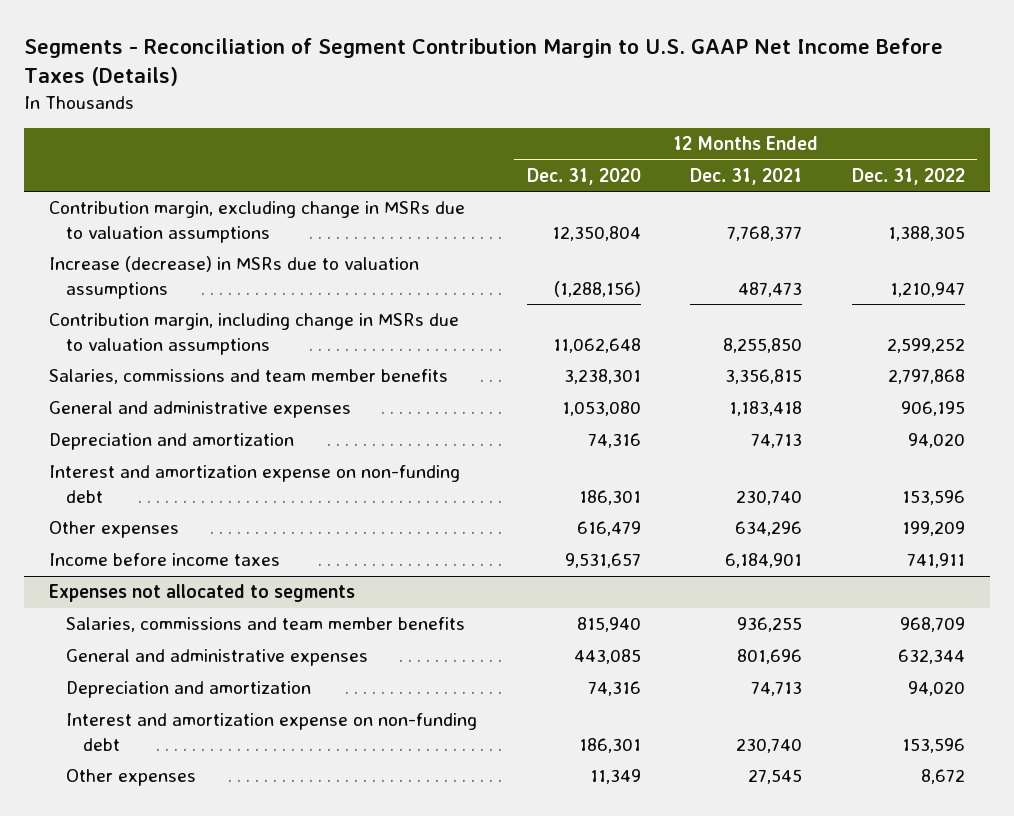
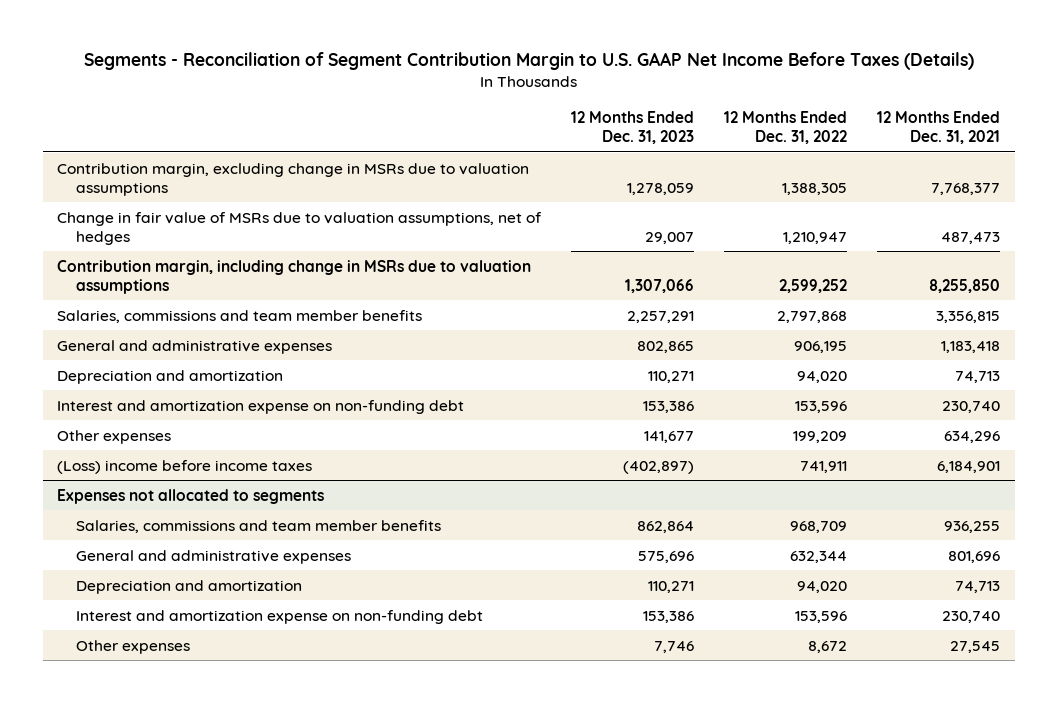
[526,168,641,186] Dec. 31, 2020 -> none
none -> [571,110,695,144] 12 Months Ended Dec. 31, 2023
[49,256,420,299] Increase (decrease) in MSRs due to valuation assumptions -> [57,211,543,245] Change in fair value of MSRs due to valuation assumptions, net of hedges
[49,553,281,567] Income before income taxes -> [57,459,313,474] (Loss) income before income taxes

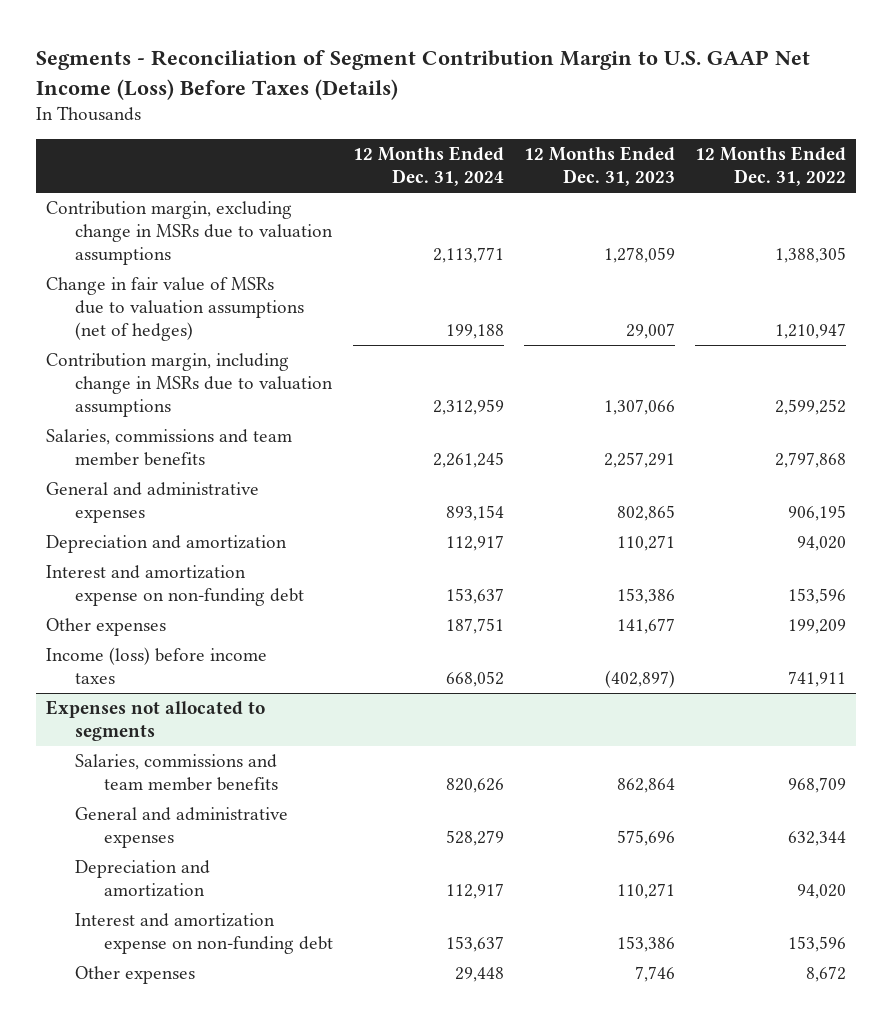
[83,52,974,71] Segments - Reconciliation of Segment Contribution Margin to U.S. GAAP Net Income Before Taxes (Details) -> [35,50,810,100] Segments - Reconciliation of Segment Contribution Margin to U.S. GAAP Net Income (Loss) Before Taxes (Details)
[876,110,1000,144] 12 Months Ended Dec. 31, 2021 -> none
none -> [352,146,504,187] 12 Months Ended Dec. 31, 2024
[57,211,543,245] Change in fair value of MSRs due to valuation assumptions, net of hedges -> [45,277,304,342] Change in fair value of MSRs due to valuation assumptions (net of hedges)
[57,459,313,474] (Loss) income before income taxes -> [45,647,267,685] Income (loss) before income taxes

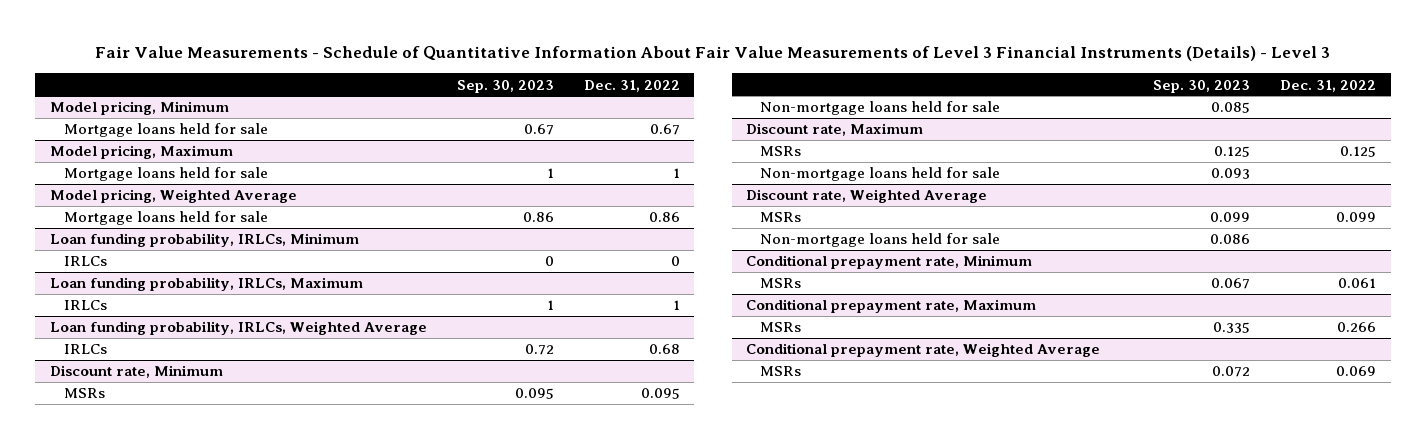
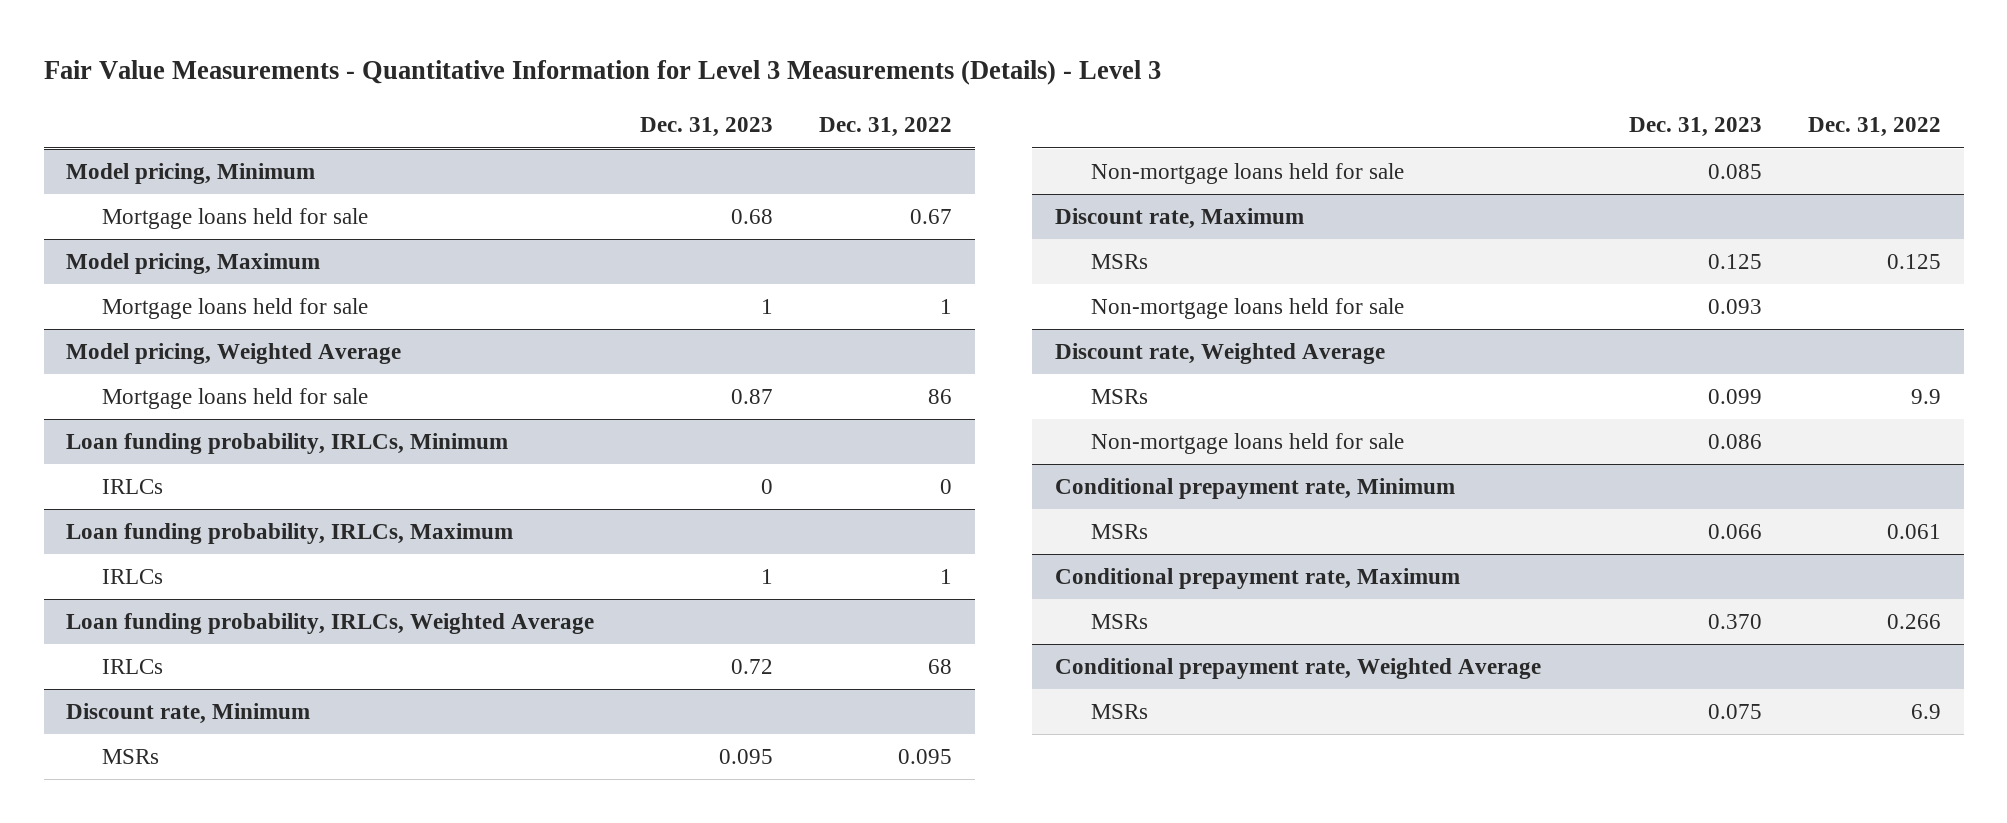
[95,46,1331,62] Fair Value Measurements - Schedule of Quantitative Information About Fair Value Measurements of Level 3 Financial Instruments (Details) - Level 3 -> [43,60,1161,86] Fair Value Measurements - Quantitative Information for Level 3 Measurements (Details) - Level 3
[456,79,554,93] Sep. 30, 2023 -> none
none -> [640,117,774,138] Dec. 31, 2023
[648,212,680,223] 0.86 -> [927,389,952,405] 86
[648,344,680,355] 0.68 -> [927,659,952,675] 68
[1335,212,1376,223] 0.099 -> [1910,389,1941,405] 9.9
[1335,366,1376,377] 0.069 -> [1910,704,1941,720] 6.9

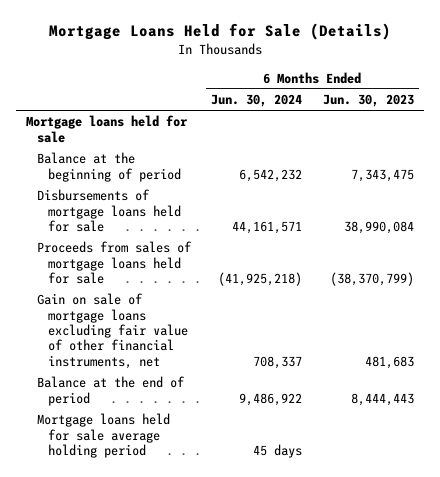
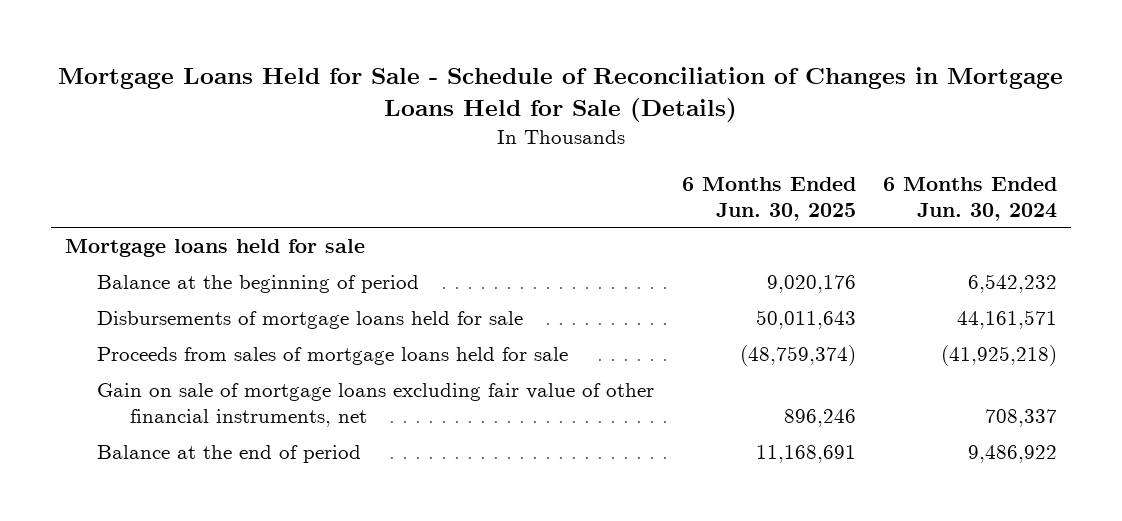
[48,23,391,41] Mortgage Loans Held for Sale (Details) -> [57,66,1063,123] Mortgage Loans Held for Sale - Schedule of Reconciliation of Changes in Mortgage Loans Held for Sale (Details)
[322,94,414,108] Jun. 30, 2023 -> none
none -> [681,176,856,221] 6 Months Ended Jun. 30, 2025
[37,413,171,458] Mortgage loans held for sale average holding period -> none

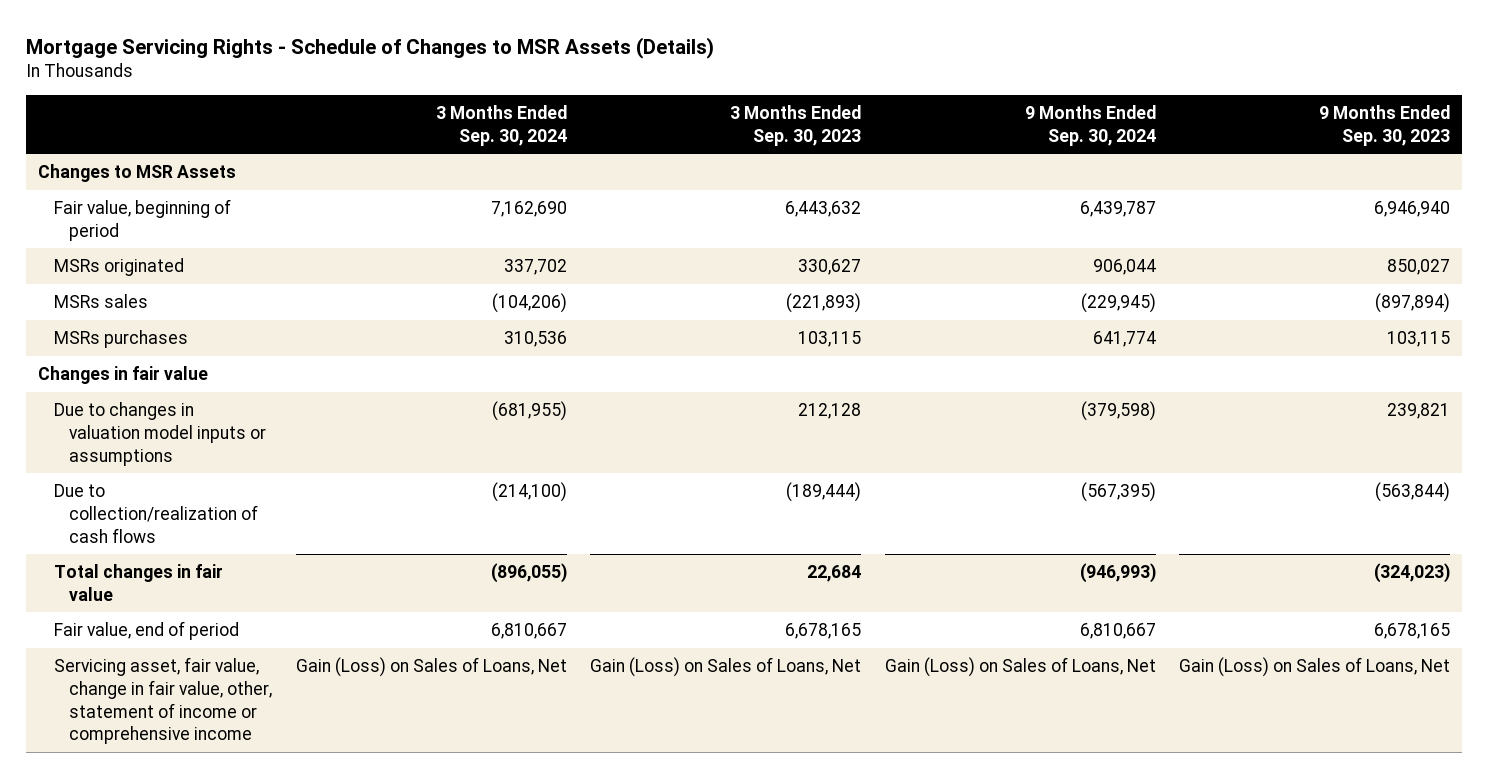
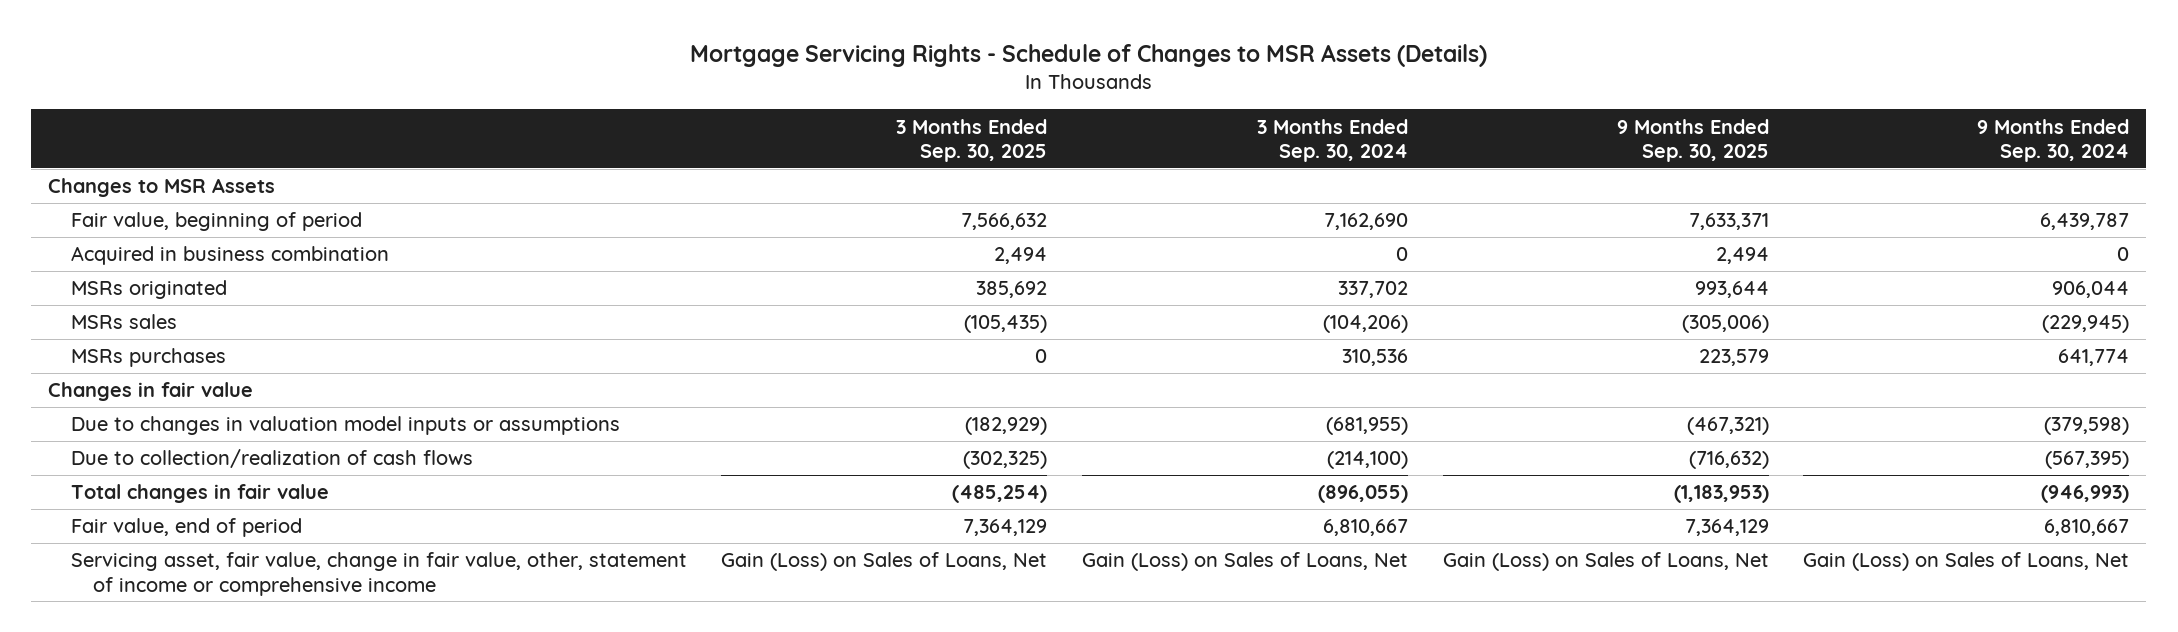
[730,104,862,146] 3 Months Ended Sep. 30, 2023 -> none
[1319,104,1451,146] 9 Months Ended Sep. 30, 2023 -> none
none -> [896,118,1048,162] 3 Months Ended Sep. 30, 2025
none -> [1616,118,1769,162] 9 Months Ended Sep. 30, 2025
none -> [70,246,389,266] Acquired in business combination

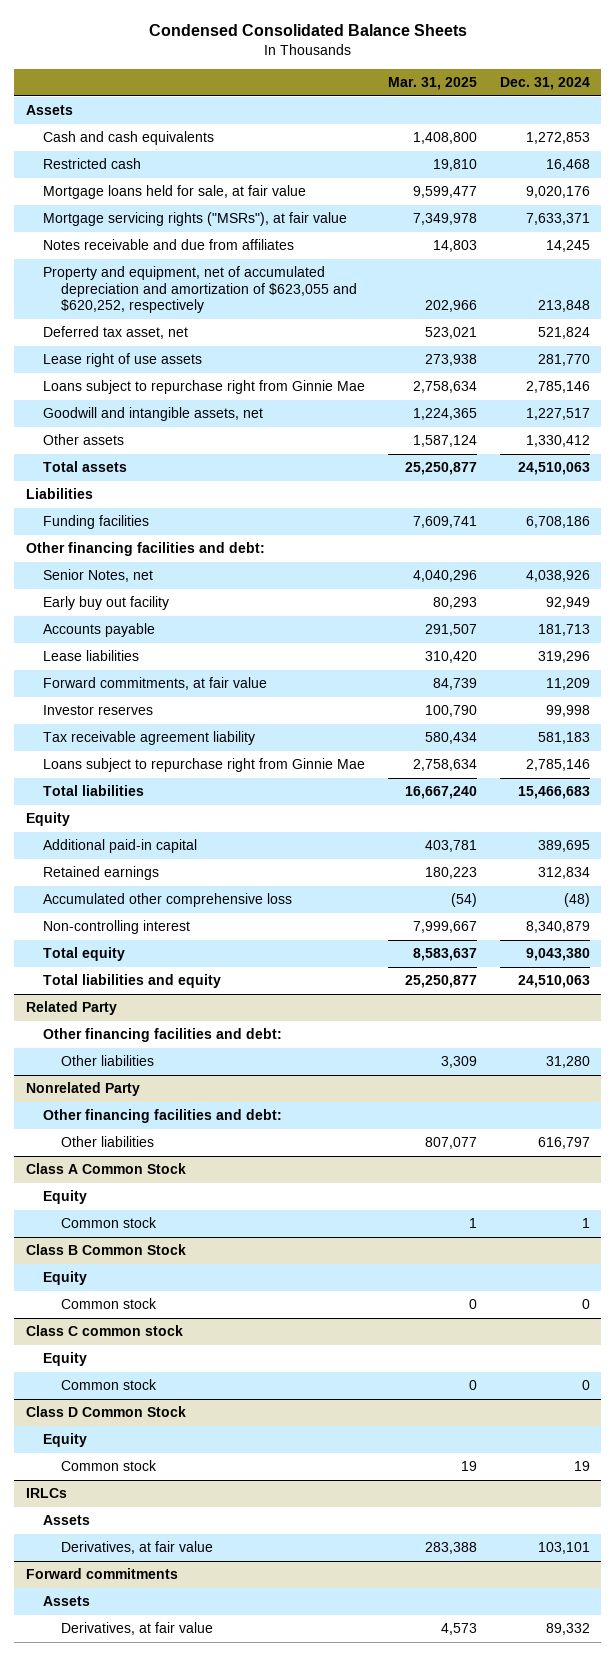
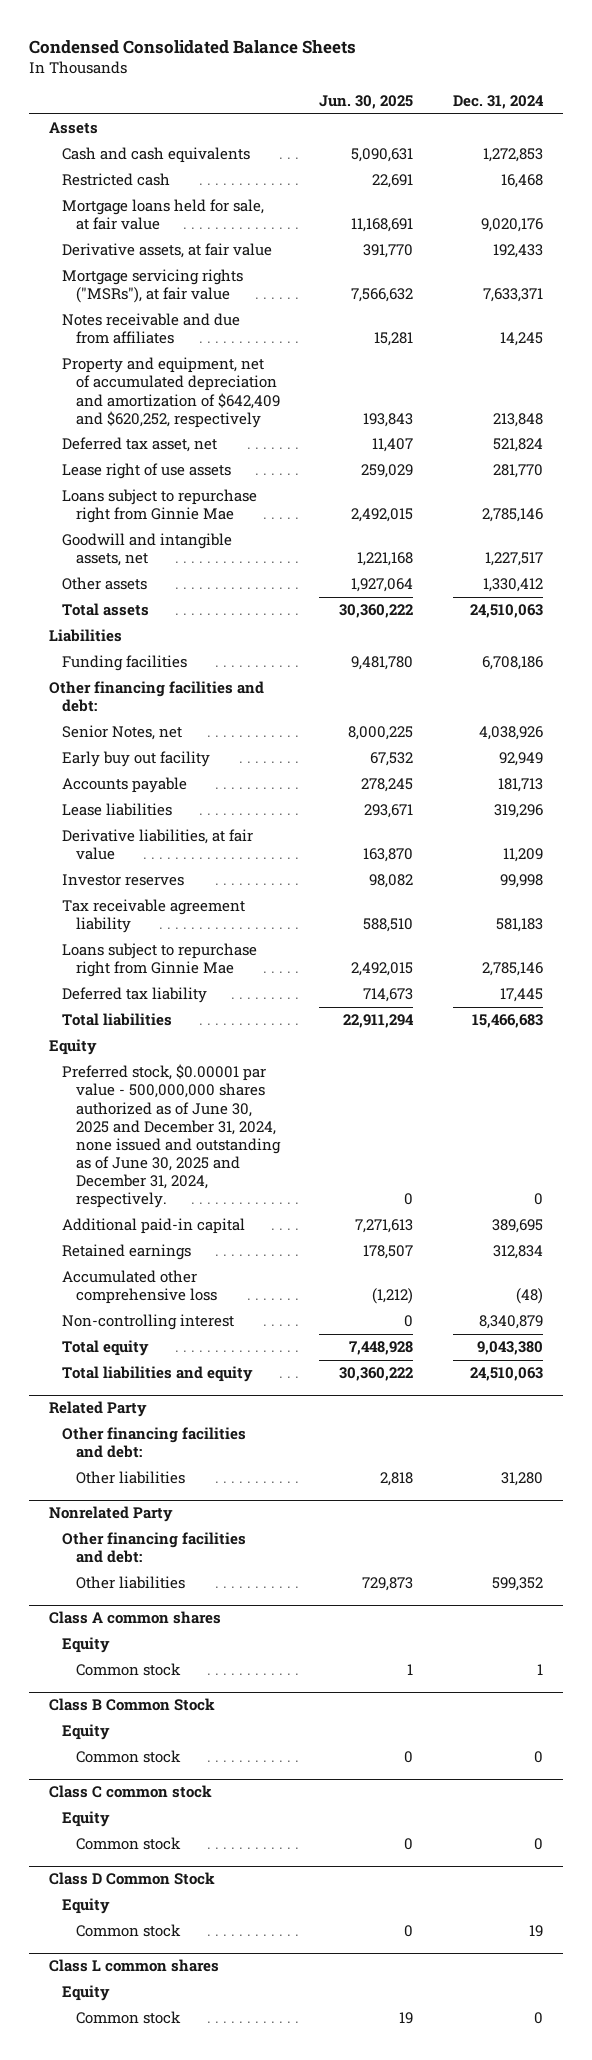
[387,77,477,91] Mar. 31, 2025 -> none
none -> [319,95,414,110] Jun. 30, 2025
none -> [62,243,273,259] Derivative assets, at fair value
[43,266,357,314] Property and equipment, net of accumulated depreciation and amortization of $623,055 and $620,252, respectively -> [62,357,280,428] Property and equipment, net of accumulated depreciation and amortization of $642,409 and $620,252, respectively
[43,677,268,691] Forward commitments, at fair value -> [62,829,254,861] Derivative liabilities, at fair value
none -> [62,987,208,1004] Deferred tax liability
none -> [62,1064,281,1209] Preferred stock, $0.00001 par value - 500,000,000 shares authorized as of June 30, 2025 and December 31, 2024, none issued and outstanding as of June 30, 2025 and December 31, 2024, respectively.
[537,1137,590,1150] 616,797 -> [491,1577,543,1592] 599,352
[25,1163,186,1175] Class A Common Stock -> [49,1611,222,1625] Class A common shares
[25,1488,67,1499] IRLCs -> none
[43,1515,91,1526] Assets -> none
[60,1541,213,1555] Derivatives, at fair value -> none
[25,1568,178,1580] Forward commitments -> none
[43,1596,91,1607] Assets -> none
[60,1622,213,1636] Derivatives, at fair value -> none
none -> [49,1959,220,1973] Class L common shares
none -> [62,1985,111,2002] Equity
none -> [75,2011,181,2025] Common stock

